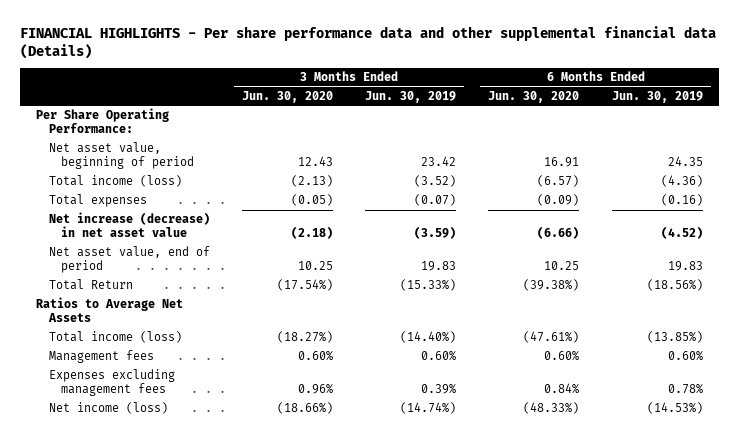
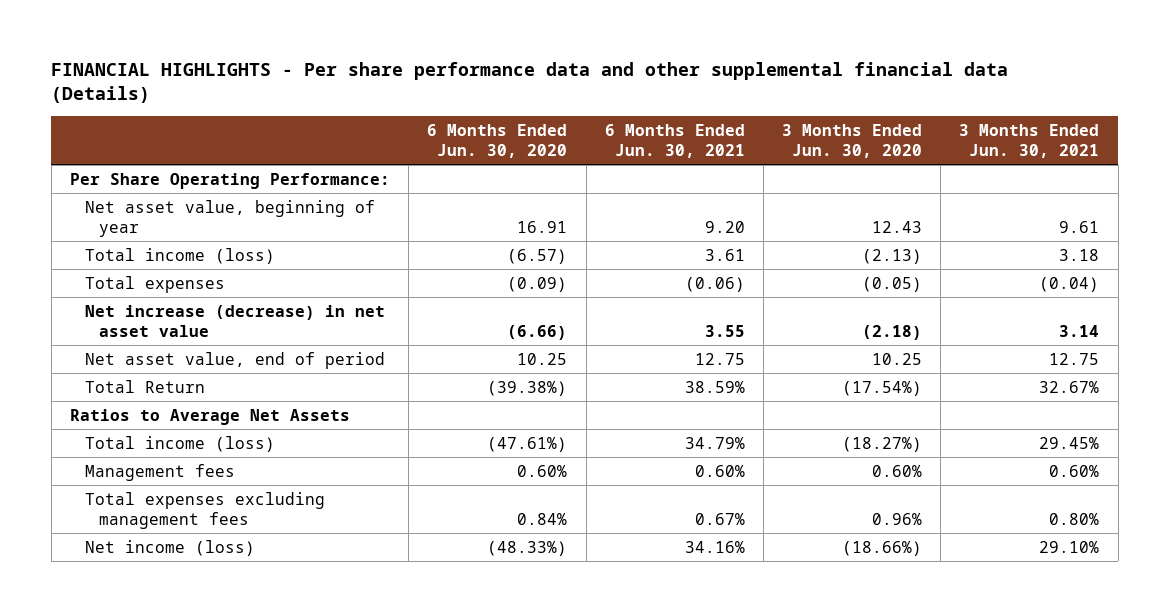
[365,91,457,104] Jun. 30, 2019 -> none
[611,91,703,104] Jun. 30, 2019 -> none
none -> [604,123,745,159] 6 Months Ended Jun. 30, 2021
none -> [959,123,1100,159] 3 Months Ended Jun. 30, 2021
[48,142,195,170] Net asset value, beginning of period -> [84,199,375,237] Net asset value, beginning of year
[48,369,175,397] Expenses excluding management fees -> [84,491,325,529] Total expenses excluding management fees

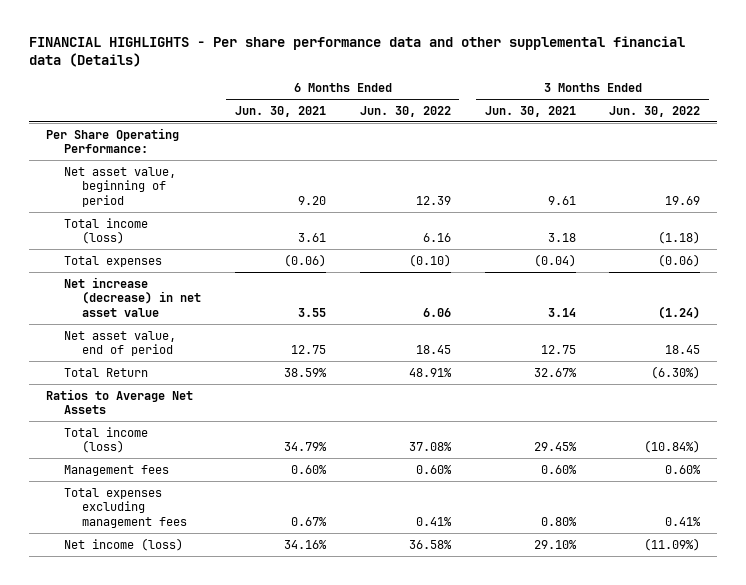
[427,123,568,159] 6 Months Ended Jun. 30, 2020 -> none
[782,123,923,159] 3 Months Ended Jun. 30, 2020 -> none
none -> [359,105,451,117] Jun. 30, 2022
none -> [609,105,701,117] Jun. 30, 2022
[84,199,375,237] Net asset value, beginning of year -> [63,166,176,208] Net asset value, beginning of period

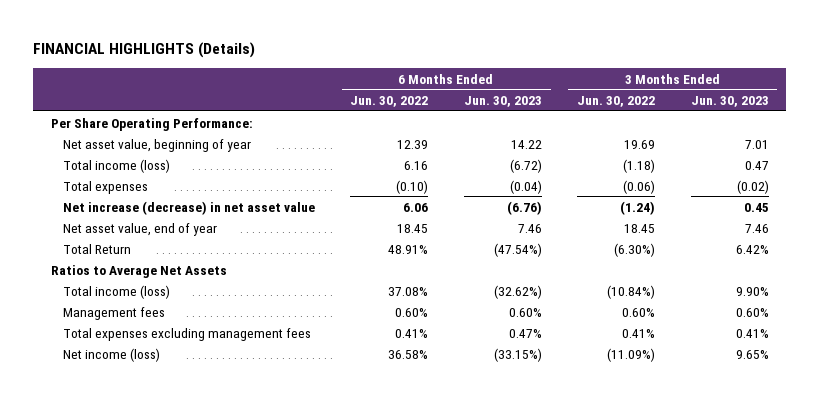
[28,35,685,67] FINANCIAL HIGHLIGHTS - Per share performance data and other supplemental financial data (Details) -> [33,42,256,59] FINANCIAL HIGHLIGHTS (Details)
[234,105,326,117] Jun. 30, 2021 -> none
[484,105,576,117] Jun. 30, 2021 -> none
none -> [463,95,542,107] Jun. 30, 2023
none -> [690,95,769,107] Jun. 30, 2023
[63,166,176,208] Net asset value, beginning of period -> [62,138,251,152] Net asset value, beginning of year
[63,330,176,357] Net asset value, end of period -> [62,222,217,236] Net asset value, end of year

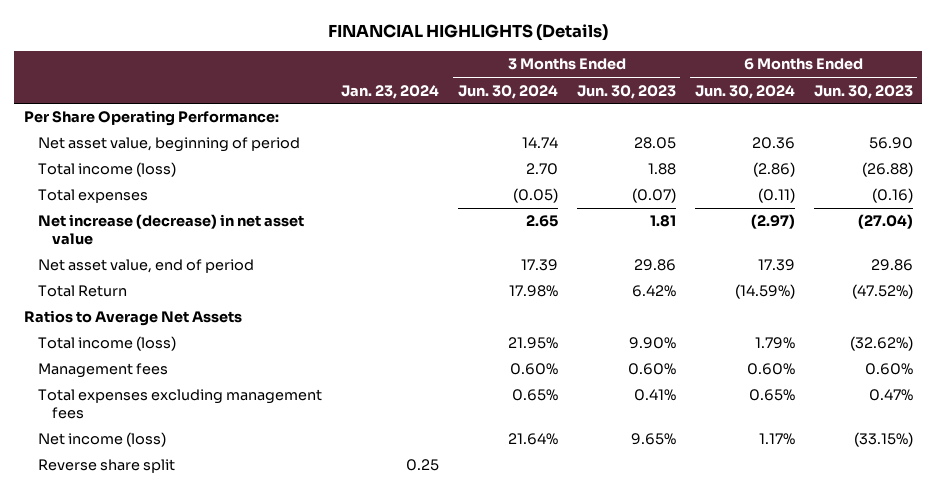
[350,95,429,107] Jun. 30, 2022 -> none
[577,95,656,107] Jun. 30, 2022 -> none
none -> [340,84,439,99] Jan. 23, 2024
none -> [457,84,558,99] Jun. 30, 2024
none -> [694,84,795,99] Jun. 30, 2024
[62,138,251,152] Net asset value, beginning of year -> [37,137,300,153] Net asset value, beginning of period
[510,139,542,149] 14.22 -> [868,137,913,150] 56.90
[744,139,769,149] 7.01 -> [633,137,676,150] 28.05
[509,158,542,173] (6.72) -> [861,162,913,178] (26.88)
[744,160,769,170] 0.47 -> [647,163,676,176] 1.88
[509,179,542,194] (0.04) -> [871,188,913,204] (0.16)
[736,179,769,194] (0.02) -> [631,188,676,204] (0.07)
[506,200,542,215] (6.76) -> [857,214,913,230] (27.04)
[743,202,769,212] 0.45 -> [649,215,676,228] 1.81
[62,222,217,236] Net asset value, end of year -> [37,259,254,274] Net asset value, end of period
[517,223,542,233] 7.46 -> [870,259,913,272] 29.86
[744,223,769,233] 7.46 -> [633,259,676,272] 29.86
[493,242,542,257] (47.54%) -> [851,284,913,300] (47.52%)
none -> [37,459,175,474] Reverse share split

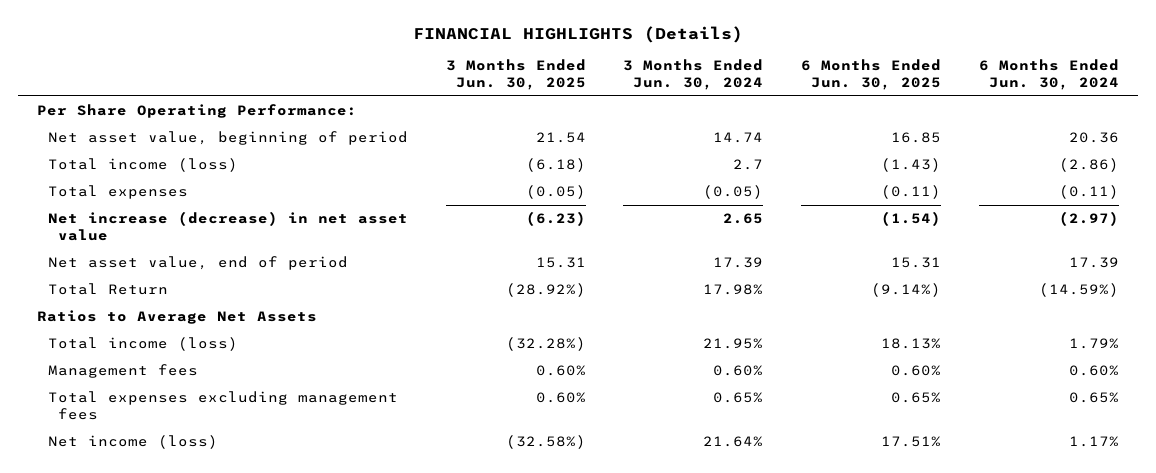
[340,84,439,99] Jan. 23, 2024 -> none
[576,84,676,99] Jun. 30, 2023 -> none
[813,84,913,99] Jun. 30, 2023 -> none
none -> [445,58,586,90] 3 Months Ended Jun. 30, 2025
none -> [801,58,942,90] 6 Months Ended Jun. 30, 2025
[525,163,558,176] 2.70 -> [733,158,764,170] 2.7
[37,459,175,474] Reverse share split -> none

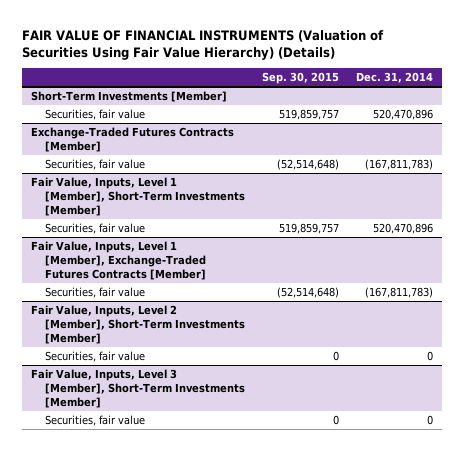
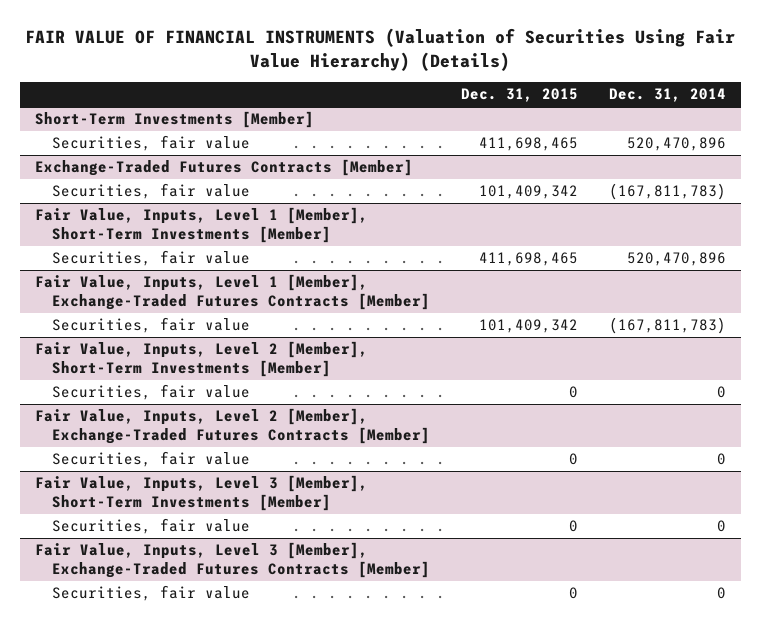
[262,72,340,85] Sep. 30, 2015 -> none
none -> [460,88,578,103] Dec. 31, 2015
none -> [35,408,430,444] Fair Value, Inputs, Level 2 [Member], Exchange-Traded Futures Contracts [Member]
none -> [51,451,250,468] Securities, fair value
none -> [35,542,430,578] Fair Value, Inputs, Level 3 [Member], Exchange-Traded Futures Contracts [Member]
none -> [51,585,250,602] Securities, fair value

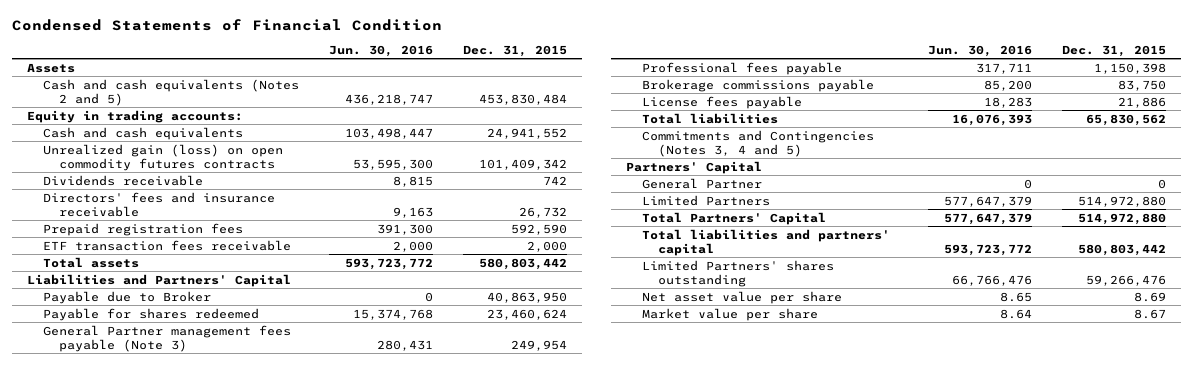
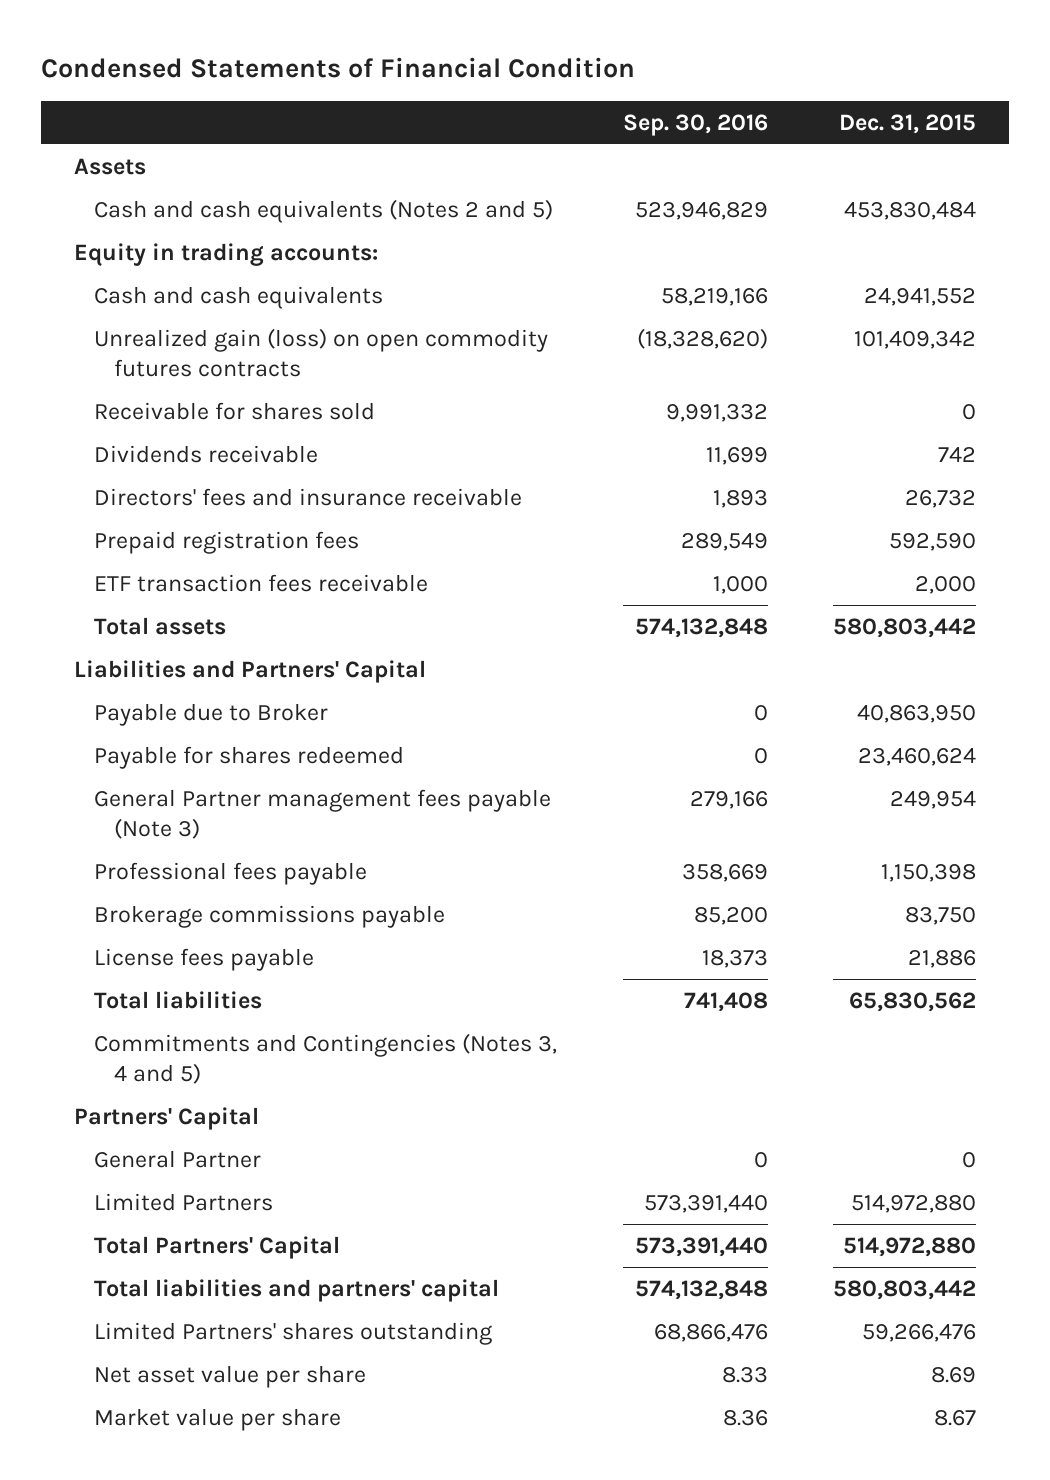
[328,44,433,57] Jun. 30, 2016 -> none
none -> [622,113,768,136] Sep. 30, 2016
none -> [94,402,376,421] Receivable for shares sold

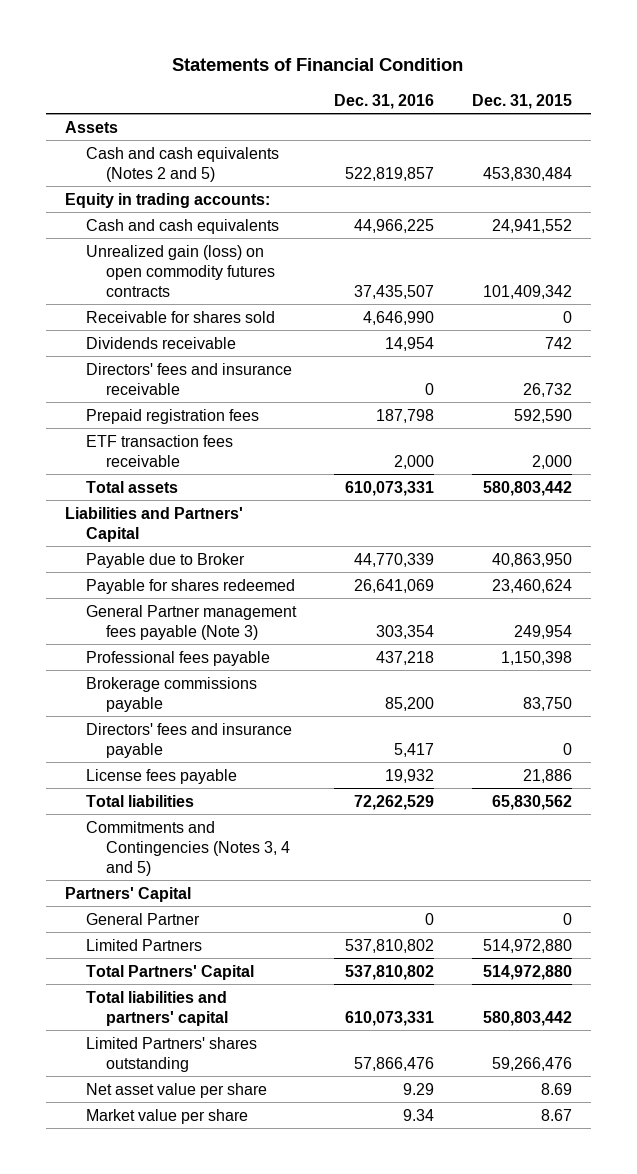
[41,57,636,79] Condensed Statements of Financial Condition -> [172,58,464,72] Statements of Financial Condition
[622,113,768,136] Sep. 30, 2016 -> none
none -> [333,93,434,109] Dec. 31, 2016
none -> [85,722,292,758] Directors' fees and insurance payable

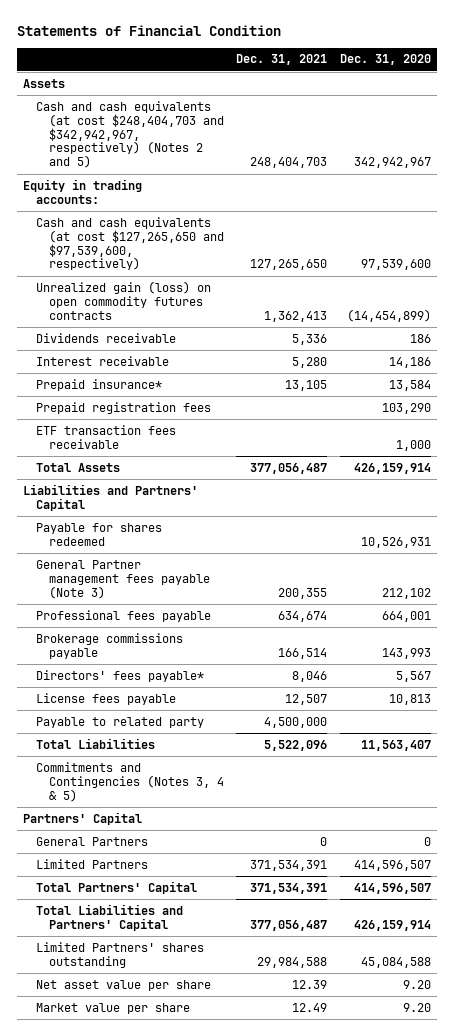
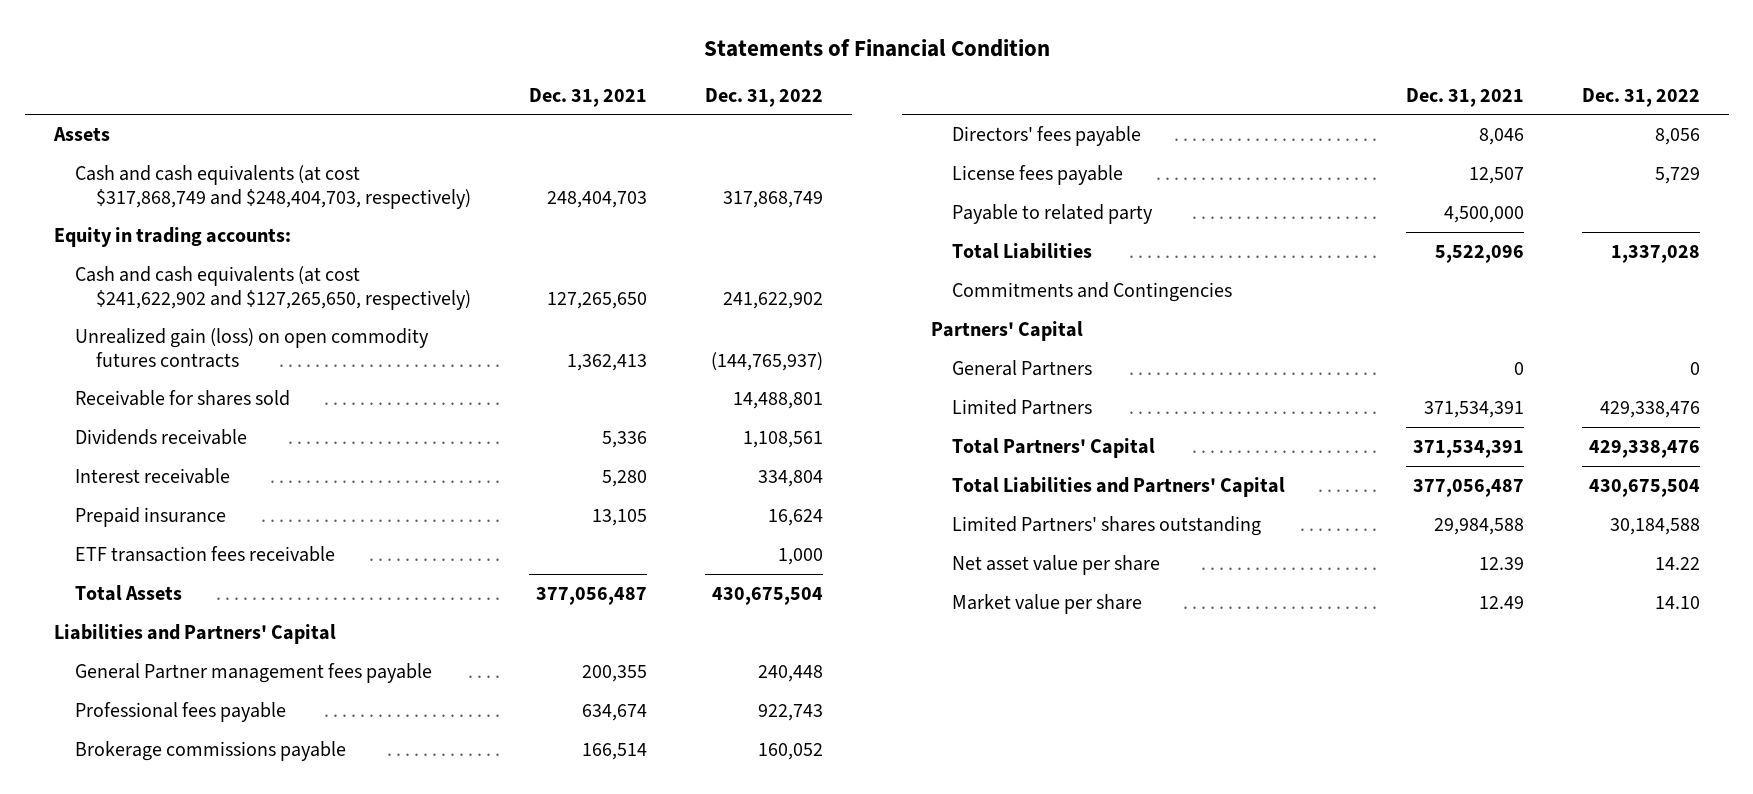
[339,54,431,66] Dec. 31, 2020 -> none
none -> [704,87,823,107] Dec. 31, 2022
[36,100,224,169] Cash and cash equivalents (at cost $248,404,703 and $342,942,967, respectively) (Notes 2 and 5) -> [74,164,471,209] Cash and cash equivalents (at cost $317,868,749 and $248,404,703, respectively)
[36,216,224,271] Cash and cash equivalents (at cost $127,265,650 and $97,539,600, respectively) -> [74,265,471,310] Cash and cash equivalents (at cost $241,622,902 and $127,265,650, respectively)
none -> [74,389,290,406] Receivable for shares sold
[36,401,212,414] Prepaid registration fees -> none
[36,378,163,391] Prepaid insurance* -> [74,506,226,527] Prepaid insurance
[36,522,163,546] Payable for shares redeemed -> none
[36,559,210,599] General Partner management fees payable (Note 3) -> [74,662,432,683] General Partner management fees payable
[36,669,205,682] Directors' fees payable* -> [951,125,1141,146] Directors' fees payable
[36,761,224,802] Commitments and Contingencies (Notes 3, 4 & 5) -> [951,281,1232,302] Commitments and Contingencies

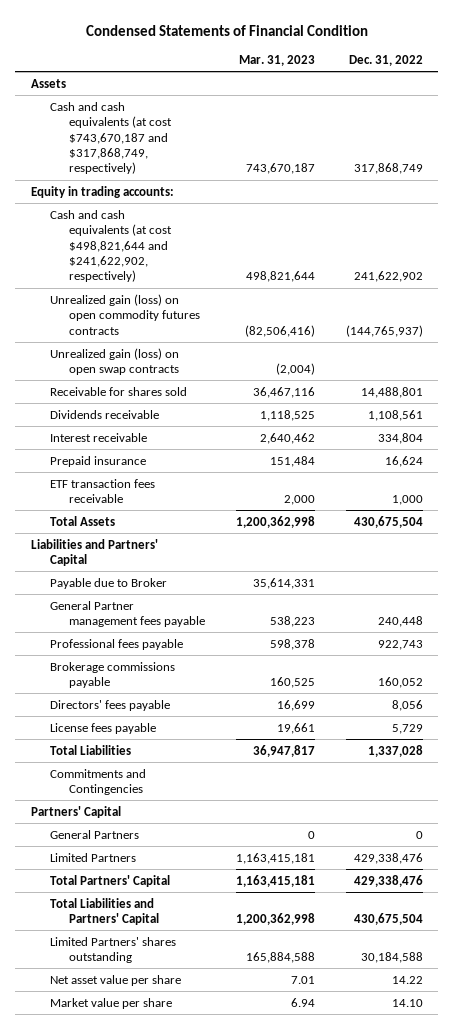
[703,38,1050,57] Statements of Financial Condition -> [85,24,368,36] Condensed Statements of Financial Condition
[528,87,647,107] Dec. 31, 2021 -> none
none -> [238,55,315,67] Mar. 31, 2023
[74,164,471,209] Cash and cash equivalents (at cost $317,868,749 and $248,404,703, respectively) -> [49,101,172,175] Cash and cash equivalents (at cost $743,670,187 and $317,868,749, respectively)
[74,265,471,310] Cash and cash equivalents (at cost $241,622,902 and $127,265,650, respectively) -> [49,209,172,283] Cash and cash equivalents (at cost $498,821,644 and $241,622,902, respectively)
none -> [49,347,179,376] Unrealized gain (loss) on open swap contracts
none -> [49,577,167,589] Payable due to Broker
[951,203,1153,224] Payable to related party -> none

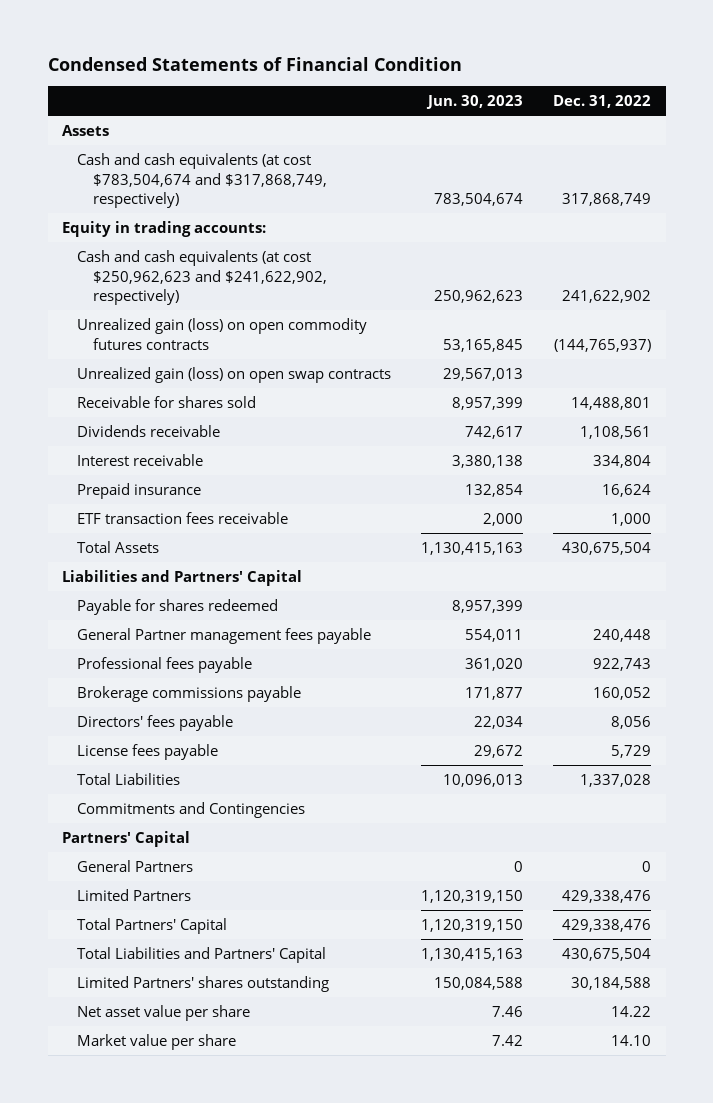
[238,55,315,67] Mar. 31, 2023 -> none
none -> [426,95,524,110] Jun. 30, 2023
[49,101,172,175] Cash and cash equivalents (at cost $743,670,187 and $317,868,749, respectively) -> [77,152,327,209] Cash and cash equivalents (at cost $783,504,674 and $317,868,749, respectively)
[49,209,172,283] Cash and cash equivalents (at cost $498,821,644 and $241,622,902, respectively) -> [77,249,327,306] Cash and cash equivalents (at cost $250,962,623 and $241,622,902, respectively)
[49,577,167,589] Payable due to Broker -> none
none -> [77,598,279,615] Payable for shares redeemed

